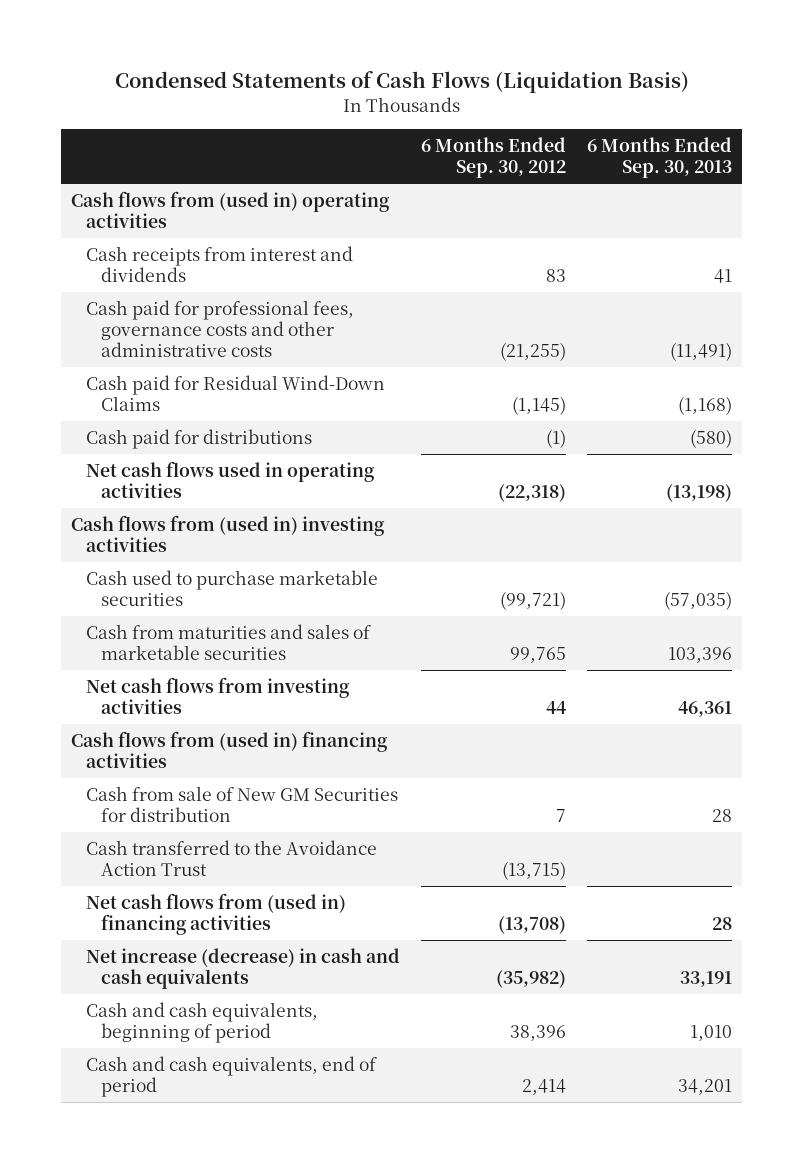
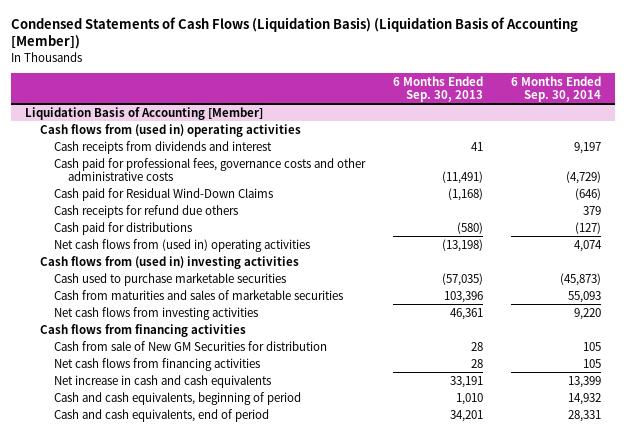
[114,71,689,94] Condensed Statements of Cash Flows (Liquidation Basis) -> [11,16,579,50] Condensed Statements of Cash Flows (Liquidation Basis) (Liquidation Basis of Accounting [Member])
[420,137,566,179] 6 Months Ended Sep. 30, 2012 -> none
none -> [510,75,601,102] 6 Months Ended Sep. 30, 2014
none -> [25,106,264,120] Liquidation Basis of Accounting [Member]
[86,245,354,282] Cash receipts from interest and dividends -> [54,140,273,154] Cash receipts from dividends and interest
none -> [54,204,239,218] Cash receipts for refund due others
[86,460,376,498] Net cash flows used in operating activities -> [54,238,311,252] Net cash flows from (used in) operating activities
[71,730,389,768] Cash flows from (used in) financing activities -> [39,323,246,337] Cash flows from financing activities
[86,839,378,876] Cash transferred to the Avoidance Action Trust -> none
[86,892,347,935] Net cash flows from (used in) financing activities -> [54,357,261,371] Net cash flows from financing activities
[86,947,401,989] Net increase (decrease) in cash and cash equivalents -> [54,374,272,388] Net increase in cash and cash equivalents

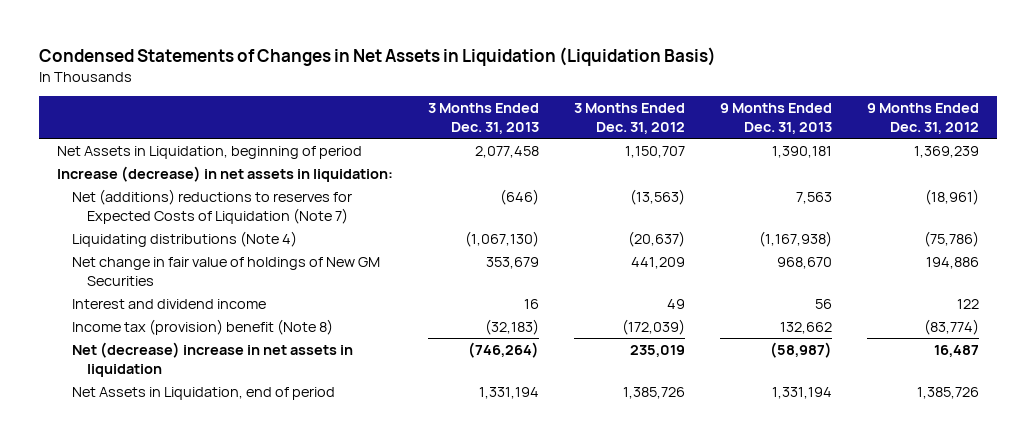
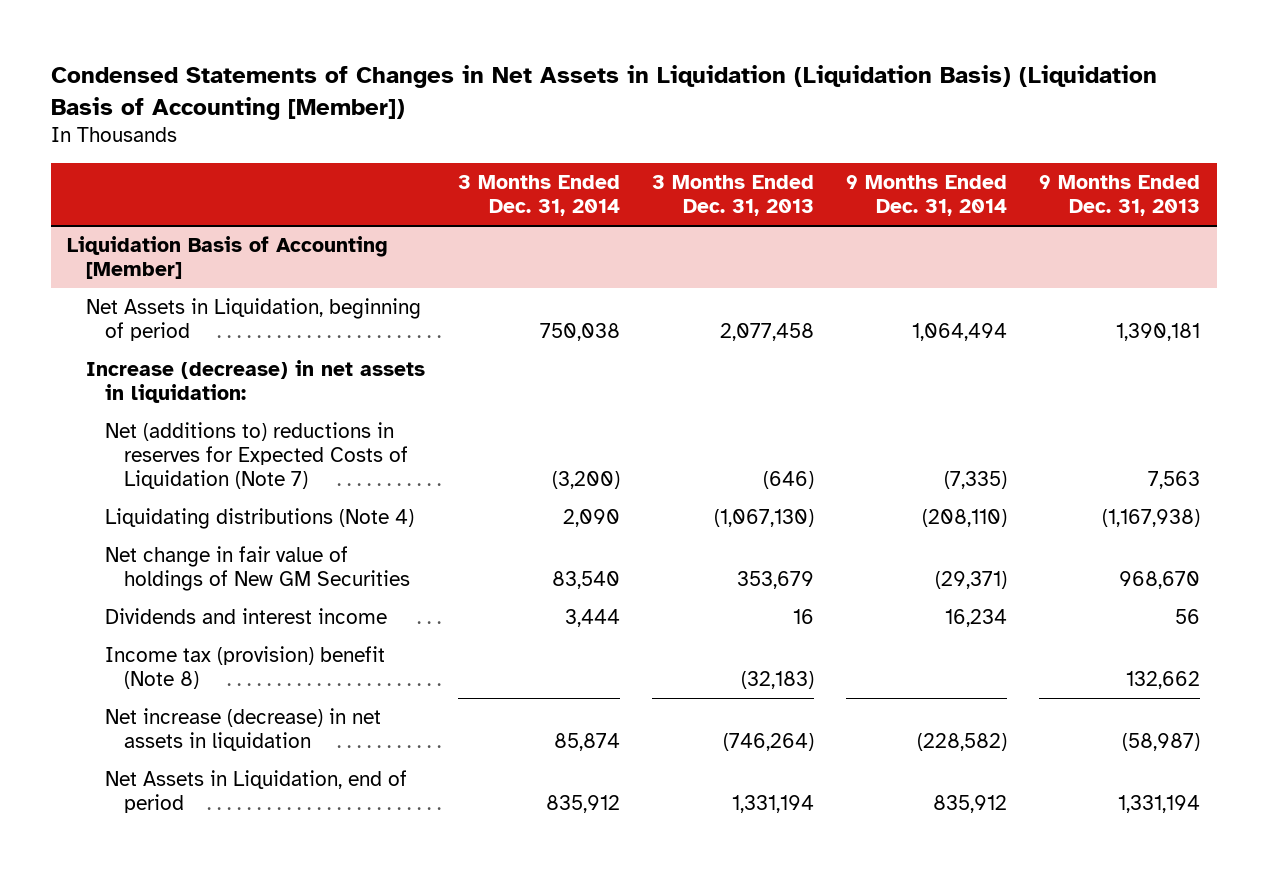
[38,46,716,66] Condensed Statements of Changes in Net Assets in Liquidation (Liquidation Basis) -> [51,64,1158,120] Condensed Statements of Changes in Net Assets in Liquidation (Liquidation Basis) (Liquidation Basis of Accounting [Member])
[573,103,685,134] 3 Months Ended Dec. 31, 2012 -> none
[866,103,979,134] 9 Months Ended Dec. 31, 2012 -> none
none -> [457,174,620,216] 3 Months Ended Dec. 31, 2014
none -> [846,174,1008,216] 9 Months Ended Dec. 31, 2014
none -> [67,236,389,280] Liquidation Basis of Accounting [Member]
[71,188,352,224] Net (additions) reductions to reserves for Expected Costs of Liquidation (Note 7) -> [105,422,409,490] Net (additions to) reductions in reserves for Expected Costs of Liquidation (Note 7)
[71,298,266,309] Interest and dividend income -> [105,608,388,625] Dividends and interest income
[71,341,353,377] Net (decrease) increase in net assets in liquidation -> [105,708,382,752] Net increase (decrease) in net assets in liquidation

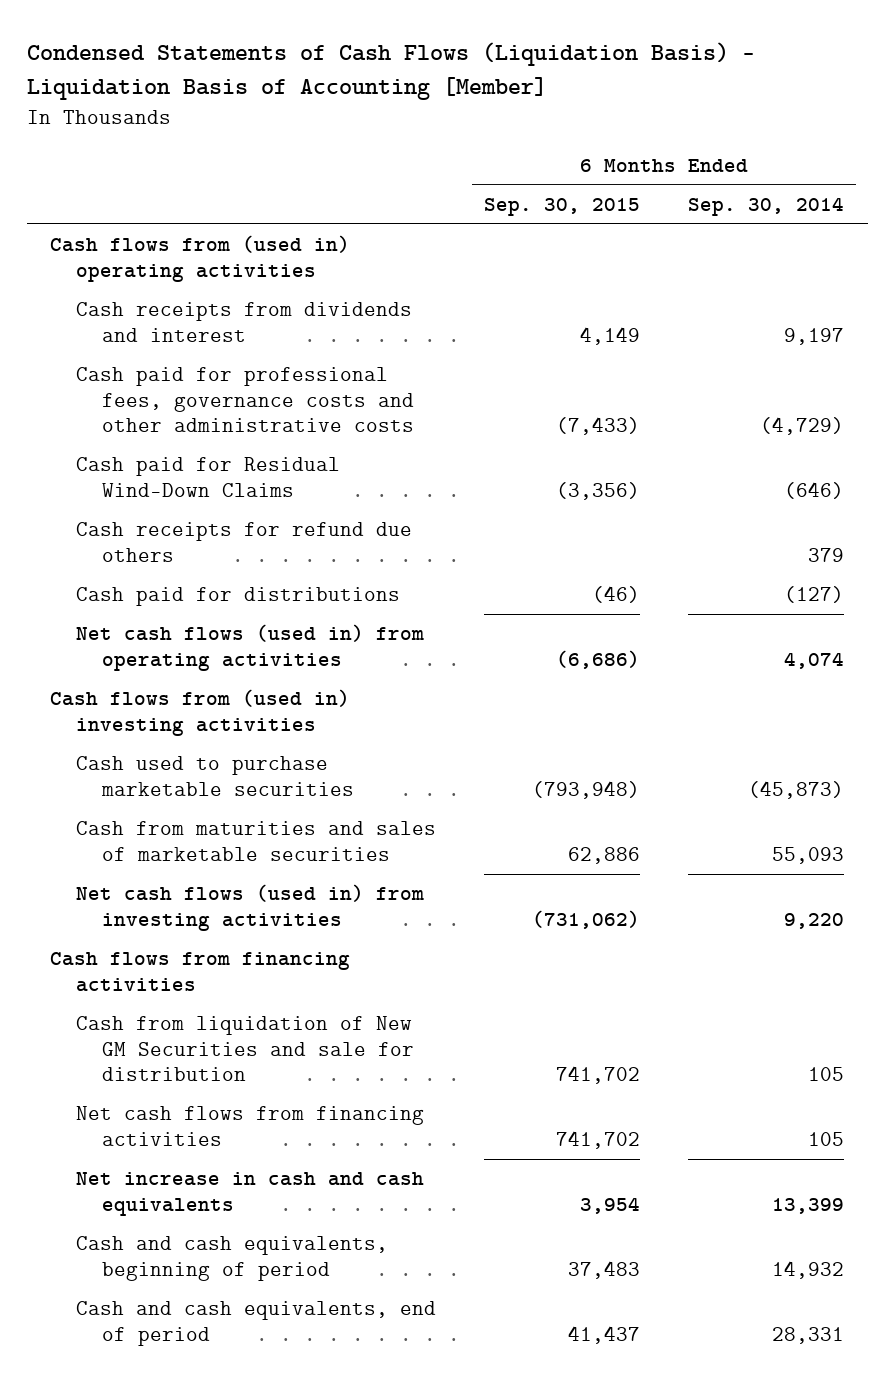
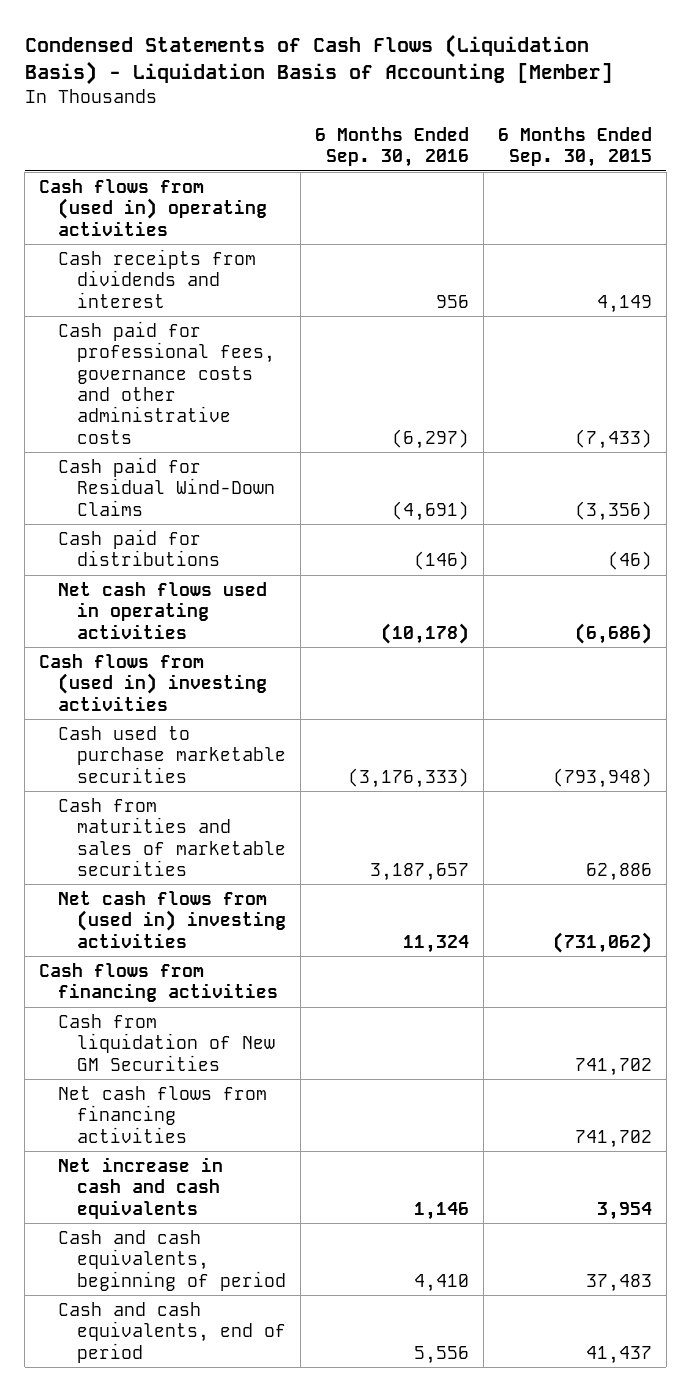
[687,196,844,216] Sep. 30, 2014 -> none
none -> [315,126,470,168] 6 Months Ended Sep. 30, 2016
[76,522,413,562] Cash receipts for refund due others -> none
[76,624,425,671] Net cash flows (used in) from operating activities -> [58,581,268,639] Net cash flows used in operating activities
[76,884,425,931] Net cash flows (used in) from investing activities -> [58,890,287,948] Net cash flows from (used in) investing activities
[76,1016,415,1082] Cash from liquidation of New GM Securities and sale for distribution -> [58,1013,276,1071] Cash from liquidation of New GM Securities

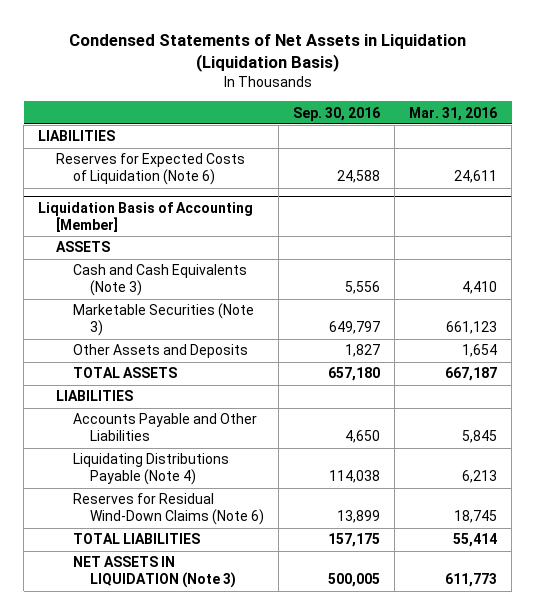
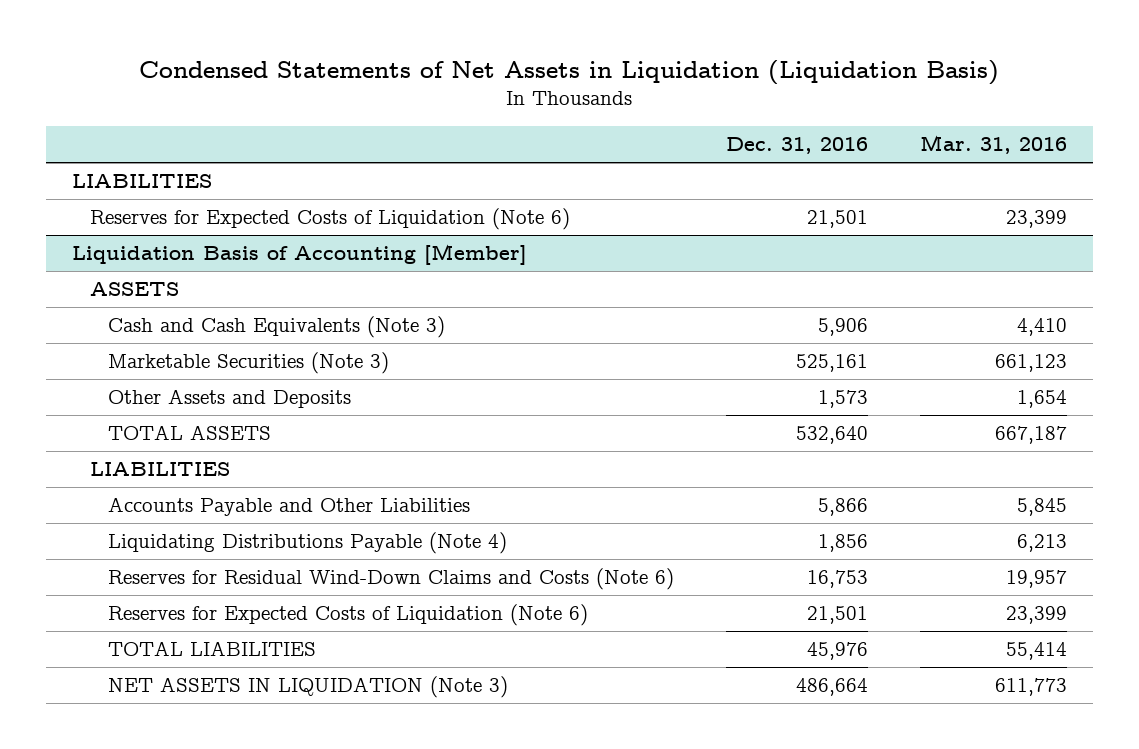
[293,106,381,121] Sep. 30, 2016 -> none
none -> [726,137,869,155] Dec. 31, 2016
[454,170,498,184] 24,611 -> [1006,210,1068,229] 23,399
[73,493,265,526] Reserves for Residual Wind-Down Claims (Note 6) -> [108,568,675,591] Reserves for Residual Wind-Down Claims and Costs (Note 6)
[454,510,498,524] 18,745 -> [1006,570,1068,589] 19,957
none -> [108,604,589,627] Reserves for Expected Costs of Liquidation (Note 6)

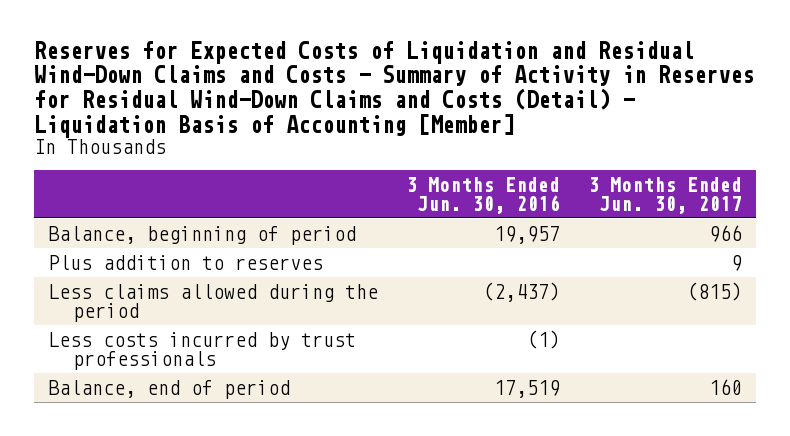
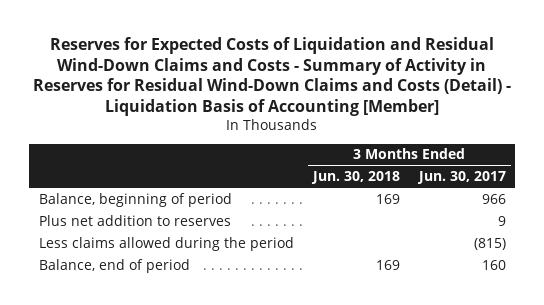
[406,176,561,214] 3 Months Ended Jun. 30, 2016 -> none
none -> [310,171,400,185] Jun. 30, 2018
[48,254,324,270] Plus addition to reserves -> [38,214,231,226] Plus net addition to reserves
[48,331,357,370] Less costs incurred by trust professionals -> none

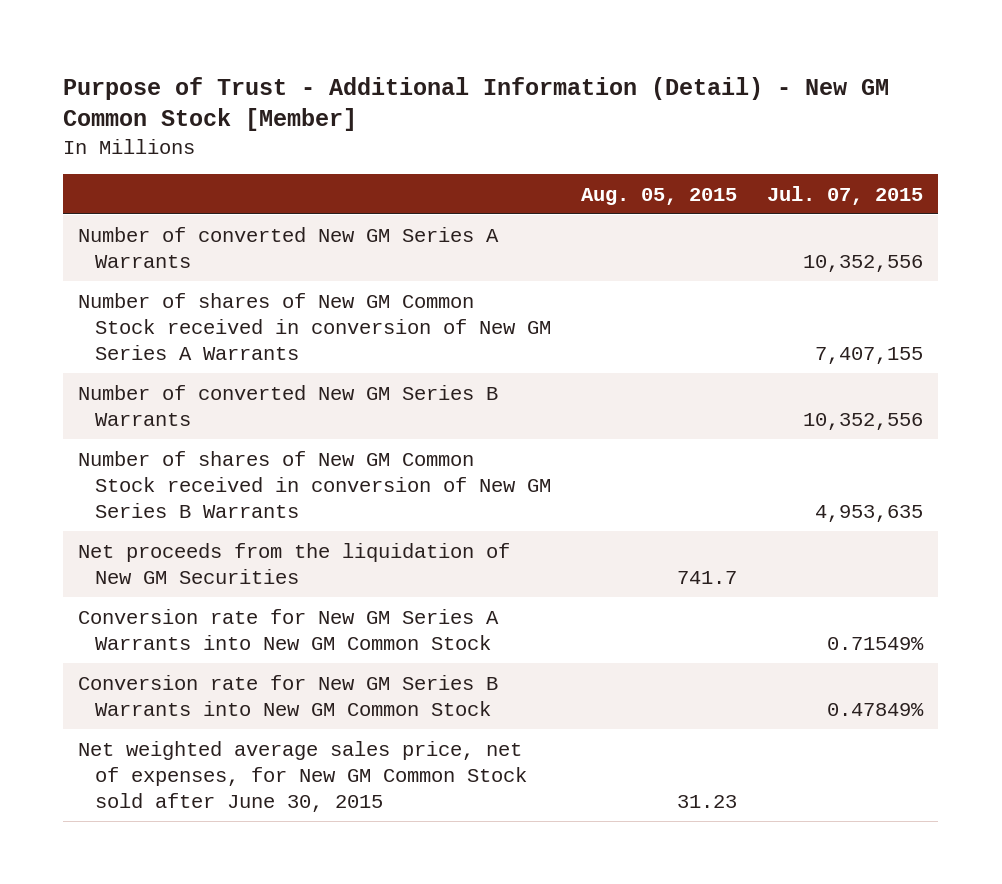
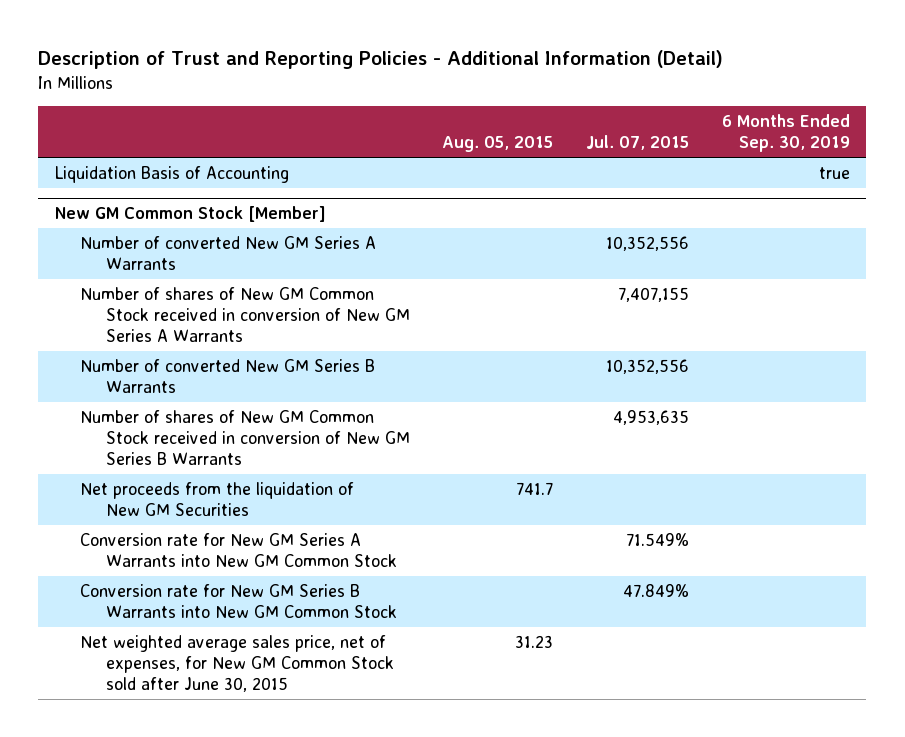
[63,76,890,132] Purpose of Trust - Additional Information (Detail) - New GM Common Stock [Member] -> [38,50,724,70] Description of Trust and Reporting Policies - Additional Information (Detail)
none -> [722,114,851,153] 6 Months Ended Sep. 30, 2019
none -> [54,165,289,183] Liquidation Basis of Accounting
none -> [54,206,326,223] New GM Common Stock [Member]
[827,636,925,650] 0.71549% -> [626,532,690,546] 71.549%
[827,702,925,716] 0.47849% -> [623,583,690,597] 47.849%

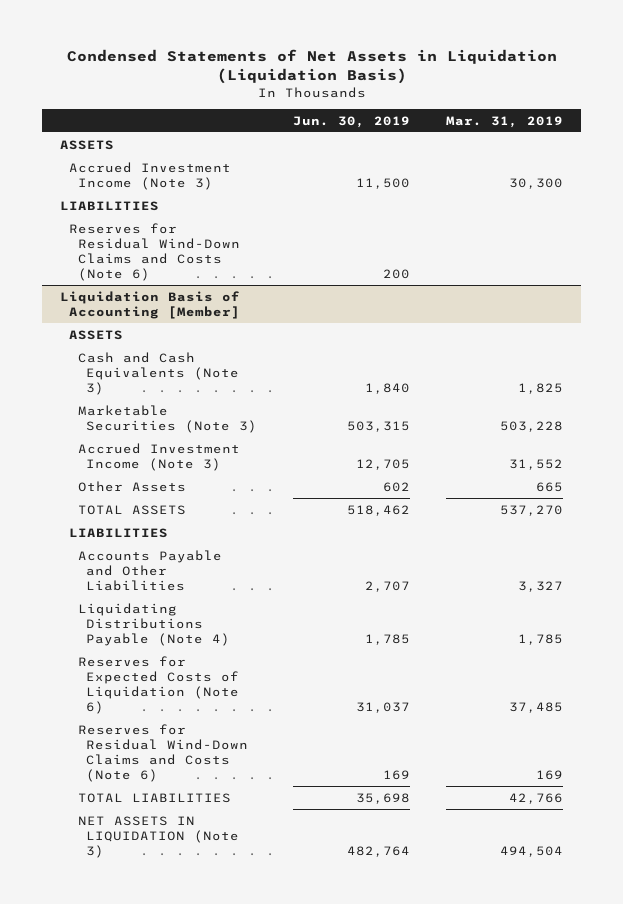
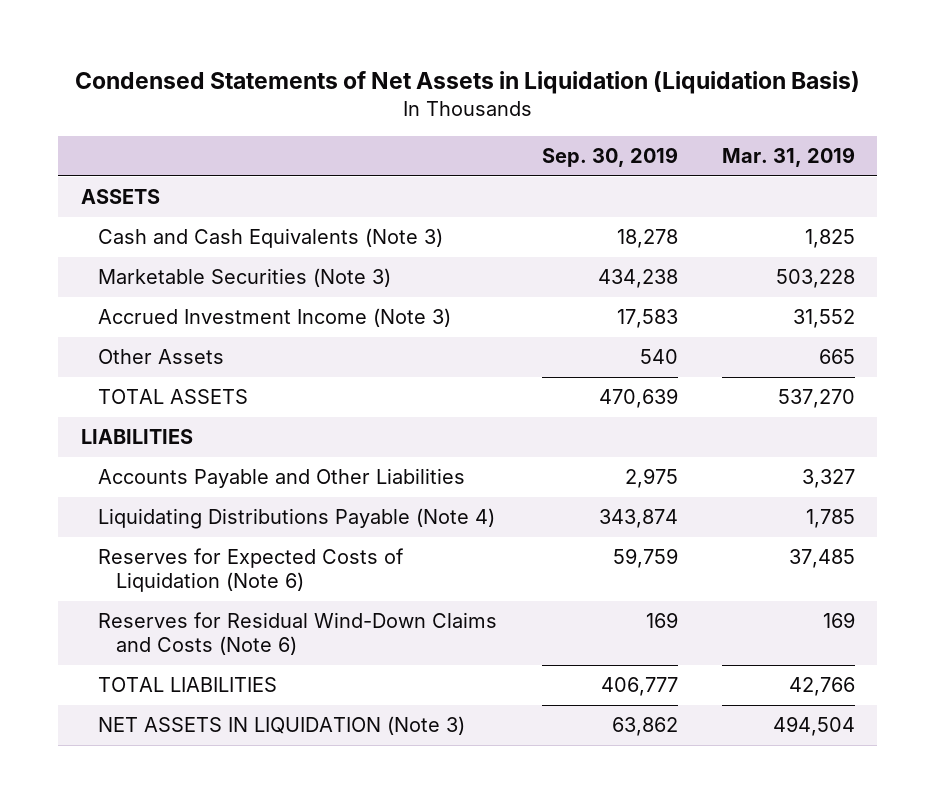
[292,115,410,128] Jun. 30, 2019 -> none
none -> [541,147,678,168] Sep. 30, 2019
[68,161,231,190] Accrued Investment Income (Note 3) -> none
[60,200,160,211] LIABILITIES -> none
[68,222,240,282] Reserves for Residual Wind-Down Claims and Costs (Note 6) -> none
[60,290,241,319] Liquidation Basis of Accounting [Member] -> none
[68,329,123,340] ASSETS -> none

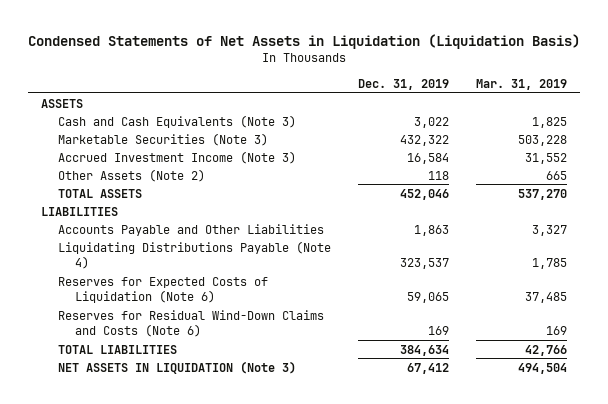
[541,147,678,168] Sep. 30, 2019 -> none
none -> [357,79,449,91] Dec. 31, 2019
[98,349,225,365] Other Assets -> [58,168,206,182] Other Assets (Note 2)

